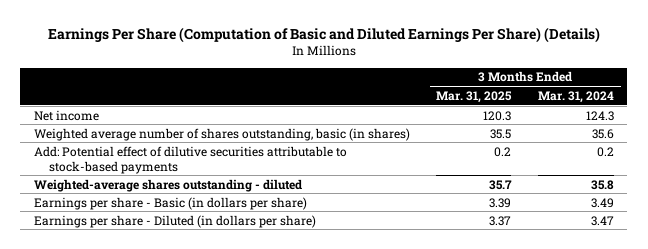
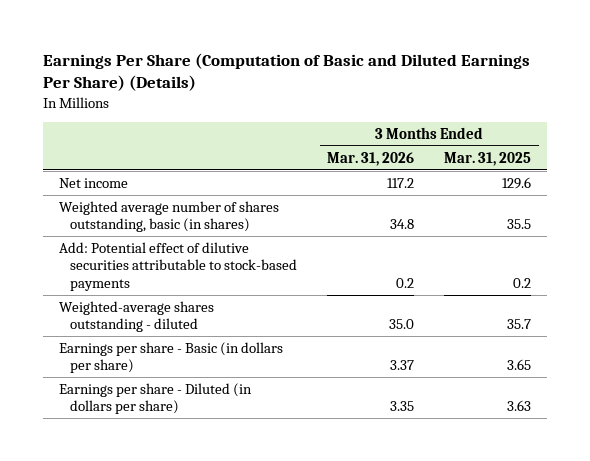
[538,90,615,103] Mar. 31, 2024 -> none
none -> [327,151,415,166] Mar. 31, 2026
[483,110,512,121] 120.3 -> [502,176,532,189] 129.6
[489,197,512,208] 3.39 -> [507,359,532,371] 3.65
[489,215,512,226] 3.37 -> [507,400,532,412] 3.63

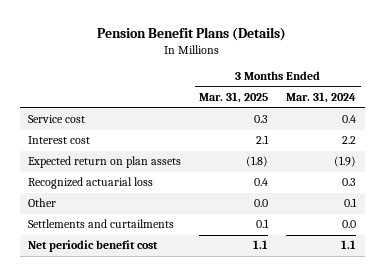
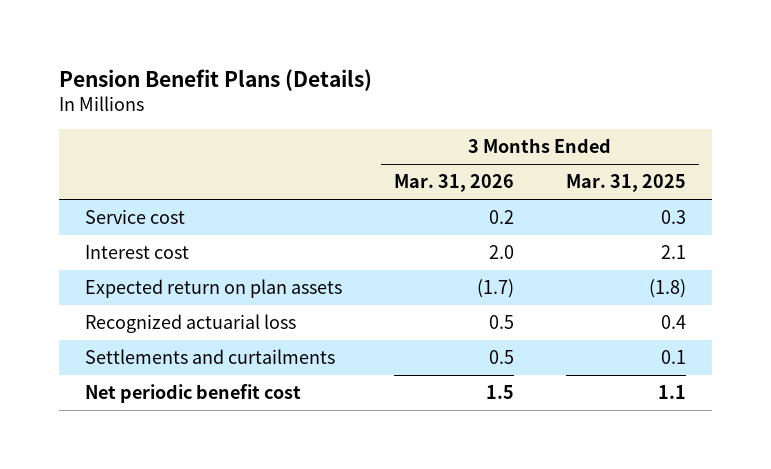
[286,92,357,104] Mar. 31, 2024 -> none
none -> [394,174,515,193] Mar. 31, 2026
[28,198,57,208] Other -> none

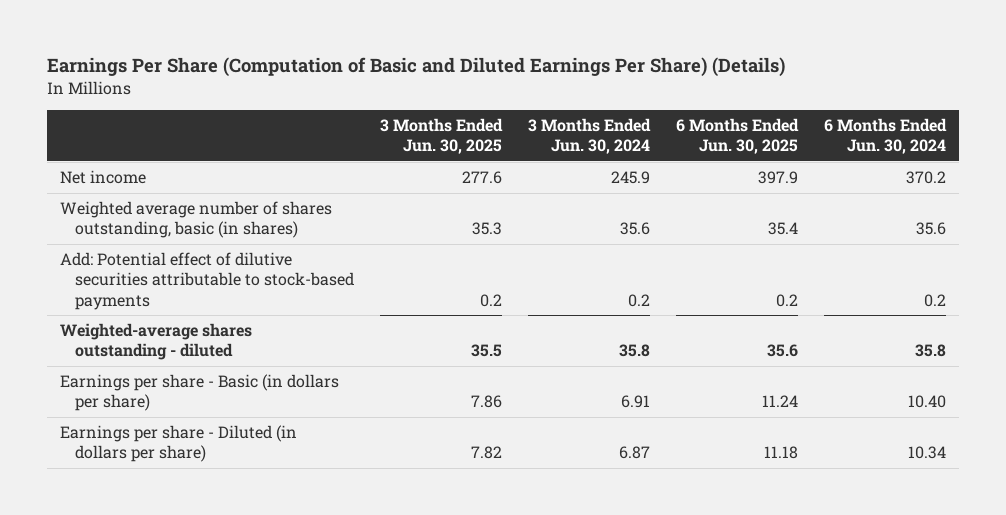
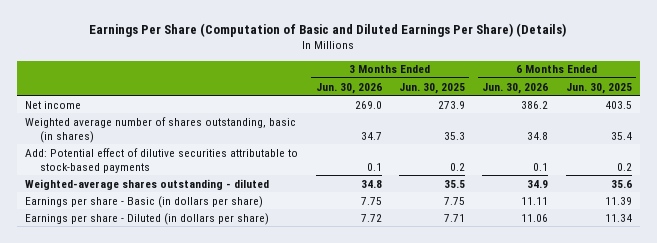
[527,117,651,154] 3 Months Ended Jun. 30, 2024 -> none
[824,117,948,154] 6 Months Ended Jun. 30, 2024 -> none
none -> [315,82,382,94] Jun. 30, 2026
none -> [482,82,549,94] Jun. 30, 2026
[461,171,502,185] 277.6 -> [437,100,465,109] 273.9
[758,171,799,185] 397.9 -> [604,100,632,109] 403.5
[470,395,502,409] 7.86 -> [443,196,465,205] 7.75
[762,395,799,408] 11.24 -> [604,196,632,205] 11.39
[470,446,502,460] 7.82 -> [443,213,465,222] 7.71
[764,446,799,460] 11.18 -> [604,213,632,222] 11.34

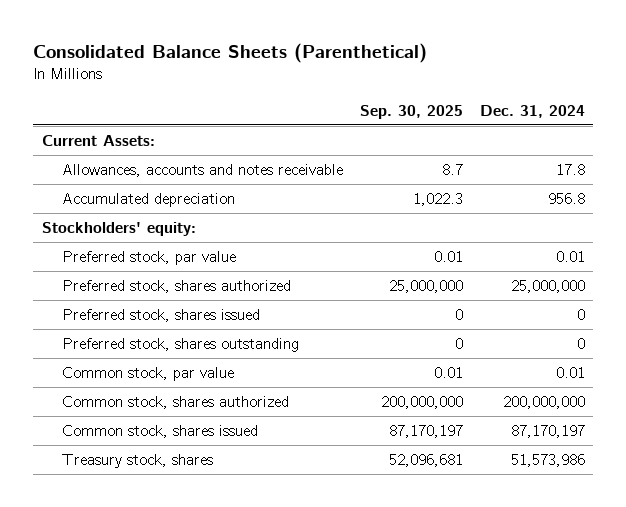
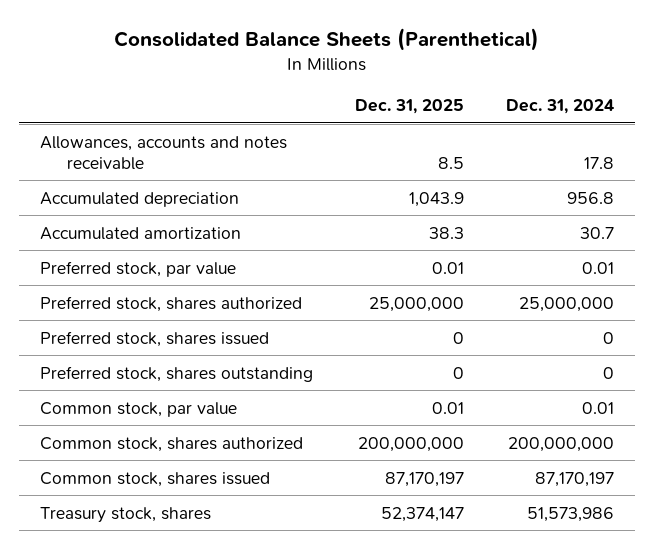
[359,104,463,119] Sep. 30, 2025 -> none
none -> [354,99,464,115] Dec. 31, 2025
[41,135,155,147] Current Assets: -> none
[41,222,196,237] Stockholders' equity: -> none
none -> [39,226,241,240] Accumulated amortization

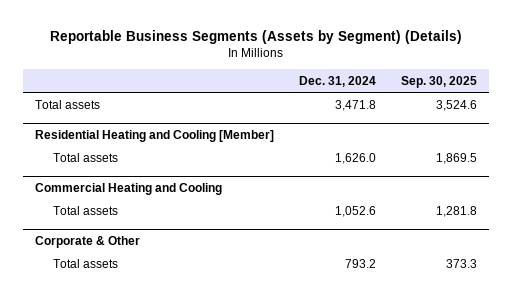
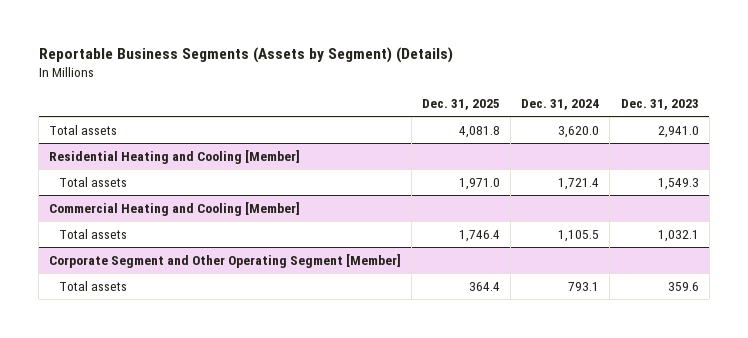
[400,75,477,88] Sep. 30, 2025 -> none
none -> [422,98,501,110] Dec. 31, 2025
none -> [620,98,699,110] Dec. 31, 2023
[334,99,376,111] 3,471.8 -> [558,125,600,138] 3,620.0
[334,152,376,164] 1,626.0 -> [558,177,600,190] 1,721.4
[35,182,223,195] Commercial Heating and Cooling -> [49,201,301,216] Commercial Heating and Cooling [Member]
[334,205,376,217] 1,052.6 -> [558,229,600,242] 1,105.5
[35,235,141,248] Corporate & Other -> [49,253,402,268] Corporate Segment and Other Operating Segment [Member]
[344,258,376,268] 793.2 -> [568,281,600,291] 793.1

